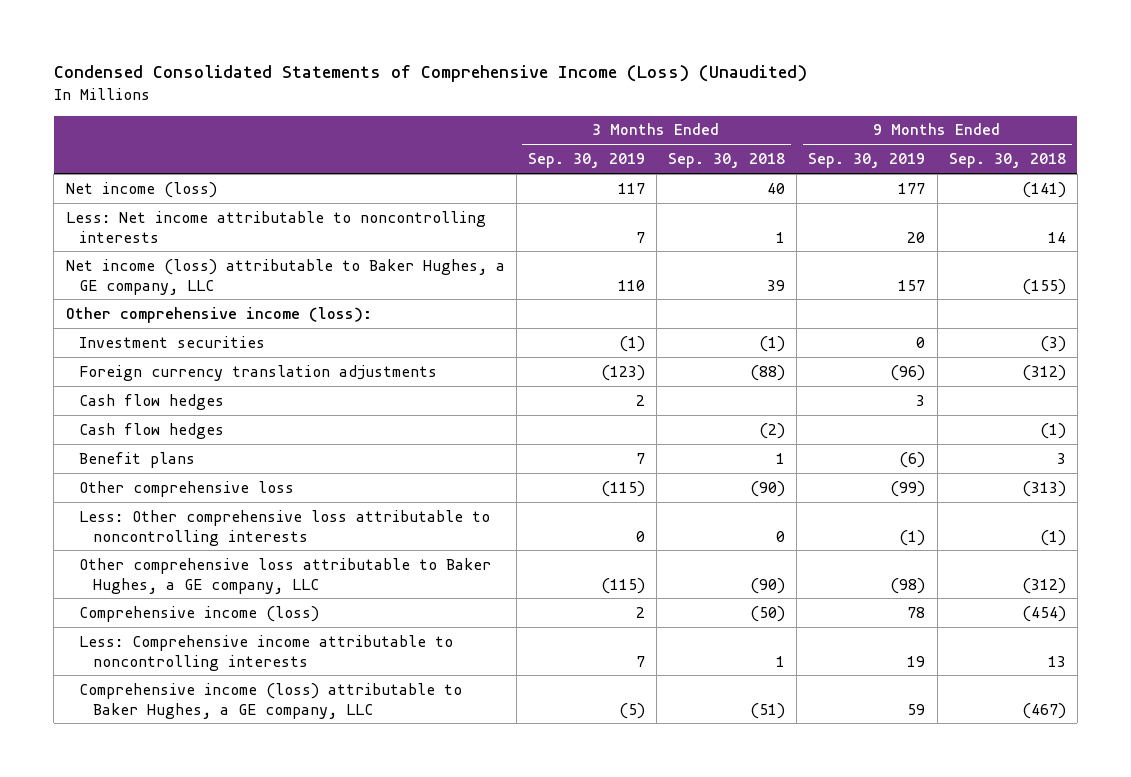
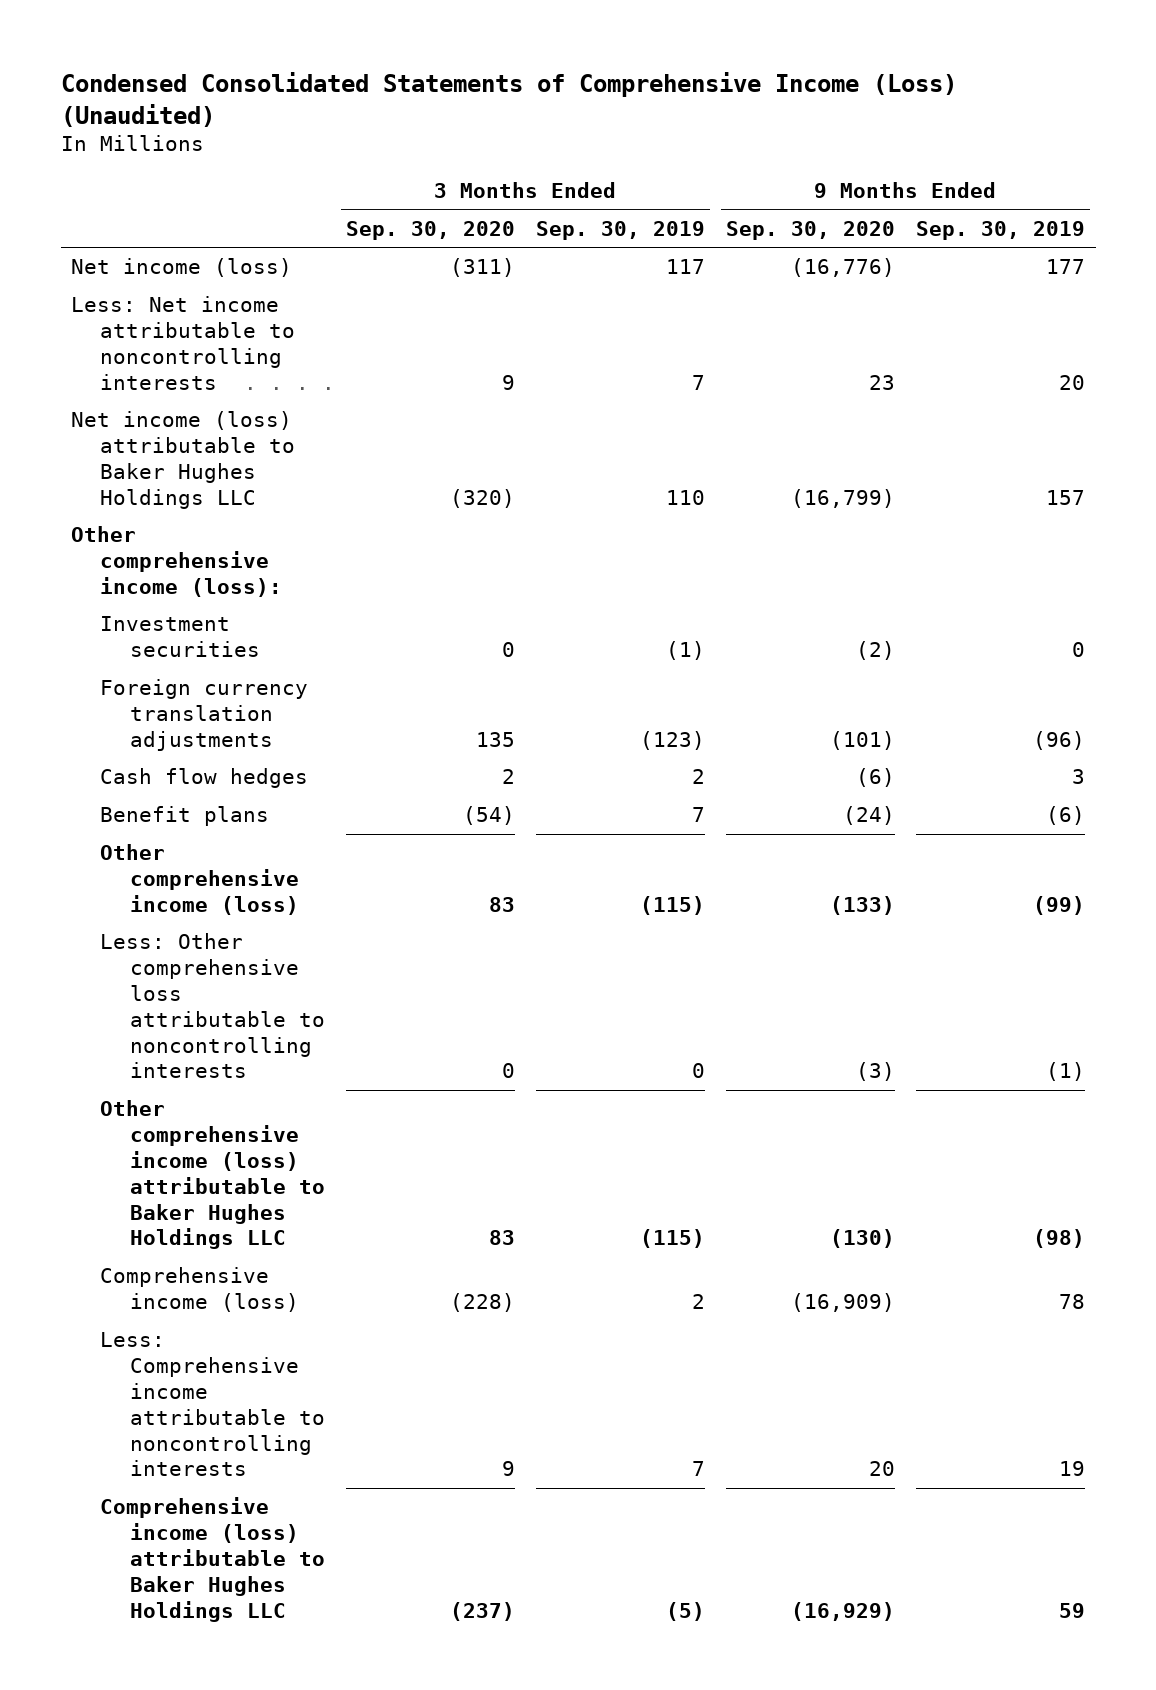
[668,153,786,169] Sep. 30, 2018 -> none
[948,153,1066,169] Sep. 30, 2018 -> none
none -> [345,220,515,240] Sep. 30, 2020
none -> [725,220,895,240] Sep. 30, 2020
[65,258,505,295] Net income (loss) attributable to Baker Hughes, a GE company, LLC -> [71,411,296,509] Net income (loss) attributable to Baker Hughes Holdings LLC
[79,422,225,439] Cash flow hedges -> none
[79,480,295,497] Other comprehensive loss -> [100,844,299,915] Other comprehensive income (loss)
[79,557,492,594] Other comprehensive loss attributable to Baker Hughes, a GE company, LLC -> [100,1100,325,1250] Other comprehensive income (loss) attributable to Baker Hughes Holdings LLC
[79,682,463,719] Comprehensive income (loss) attributable to Baker Hughes, a GE company, LLC -> [100,1497,325,1622] Comprehensive income (loss) attributable to Baker Hughes Holdings LLC

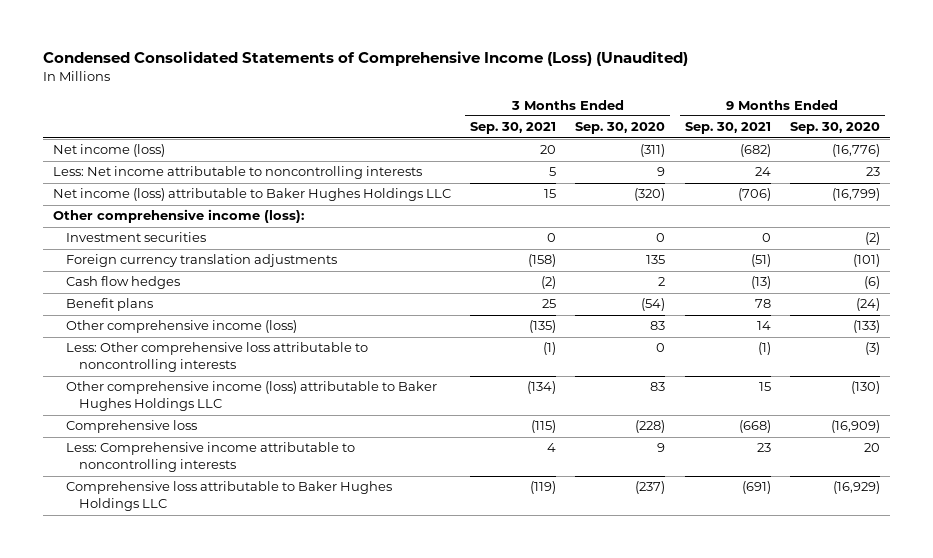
[535,220,705,240] Sep. 30, 2019 -> none
[915,220,1085,240] Sep. 30, 2019 -> none
none -> [470,122,557,135] Sep. 30, 2021
none -> [684,122,771,135] Sep. 30, 2021
[100,1267,299,1313] Comprehensive income (loss) -> [65,420,197,434] Comprehensive loss
[100,1497,325,1622] Comprehensive income (loss) attributable to Baker Hughes Holdings LLC -> [65,481,392,512] Comprehensive loss attributable to Baker Hughes Holdings LLC

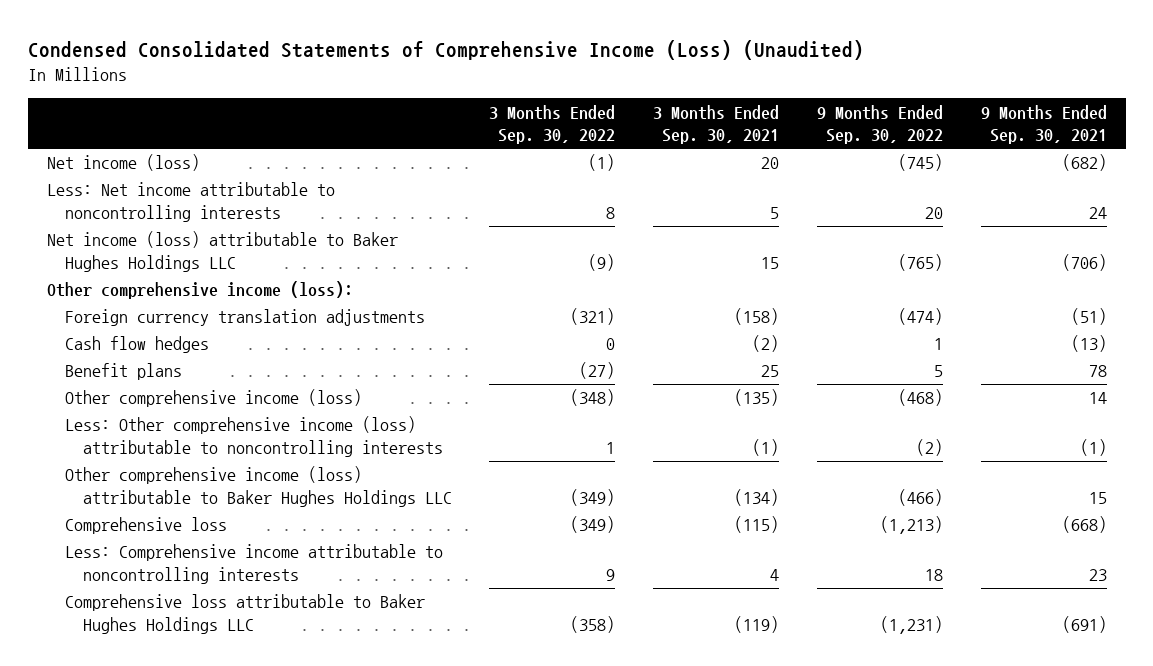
[575,122,666,135] Sep. 30, 2020 -> none
[790,122,881,135] Sep. 30, 2020 -> none
none -> [489,104,616,145] 3 Months Ended Sep. 30, 2022
none -> [816,104,943,145] 9 Months Ended Sep. 30, 2022
[65,232,206,243] Investment securities -> none
[65,342,368,373] Less: Other comprehensive loss attributable to noncontrolling interests -> [64,416,443,457] Less: Other comprehensive income (loss) attributable to noncontrolling interests

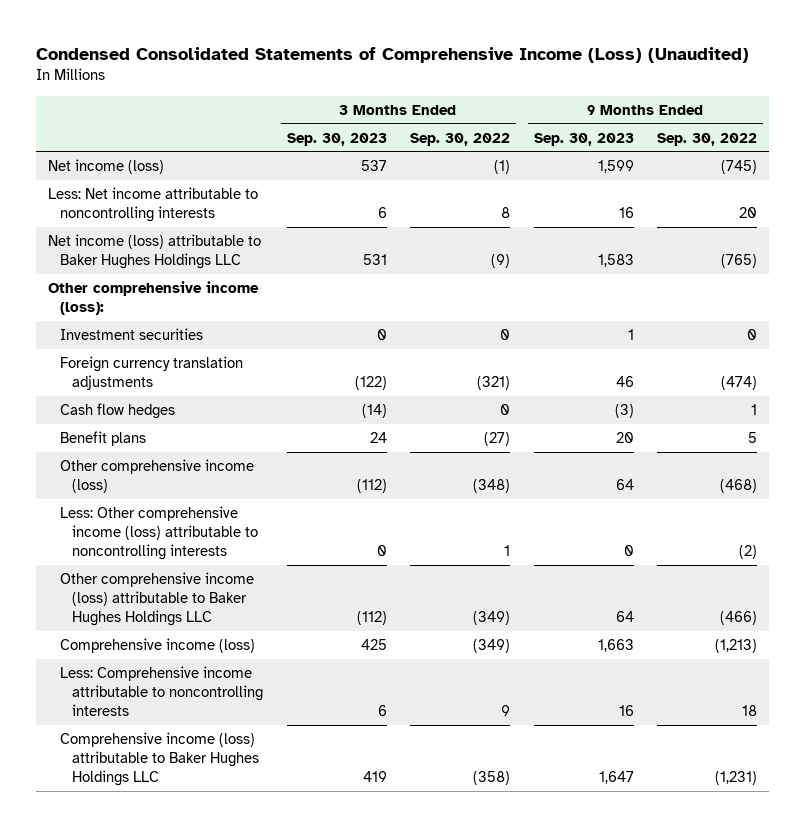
[653,104,780,145] 3 Months Ended Sep. 30, 2021 -> none
[980,104,1107,145] 9 Months Ended Sep. 30, 2021 -> none
none -> [286,132,387,146] Sep. 30, 2023
none -> [533,132,634,146] Sep. 30, 2023
none -> [60,328,204,341] Investment securities
[64,517,227,535] Comprehensive loss -> [60,638,256,654] Comprehensive income (loss)
[64,594,425,634] Comprehensive loss attributable to Baker Hughes Holdings LLC -> [60,732,259,786] Comprehensive income (loss) attributable to Baker Hughes Holdings LLC

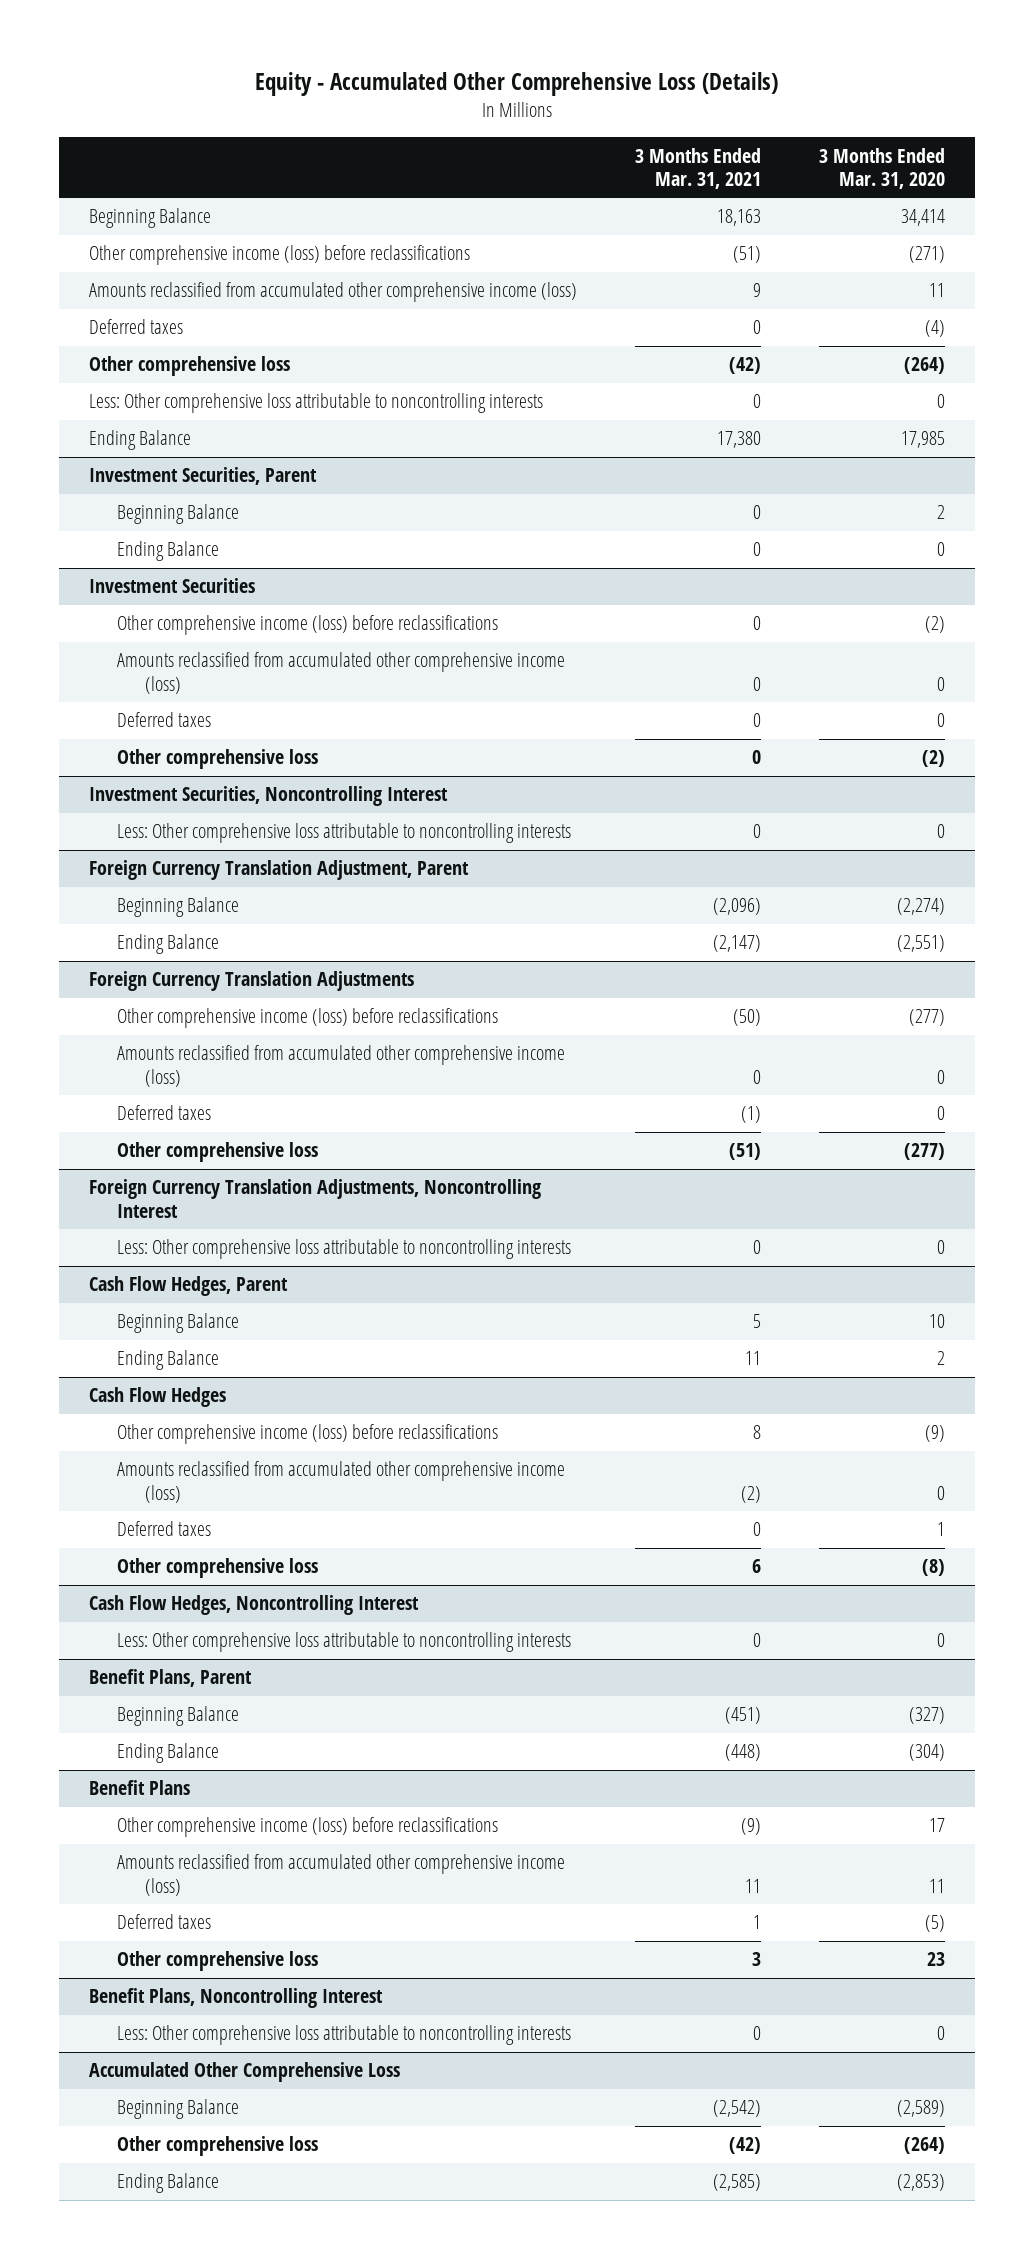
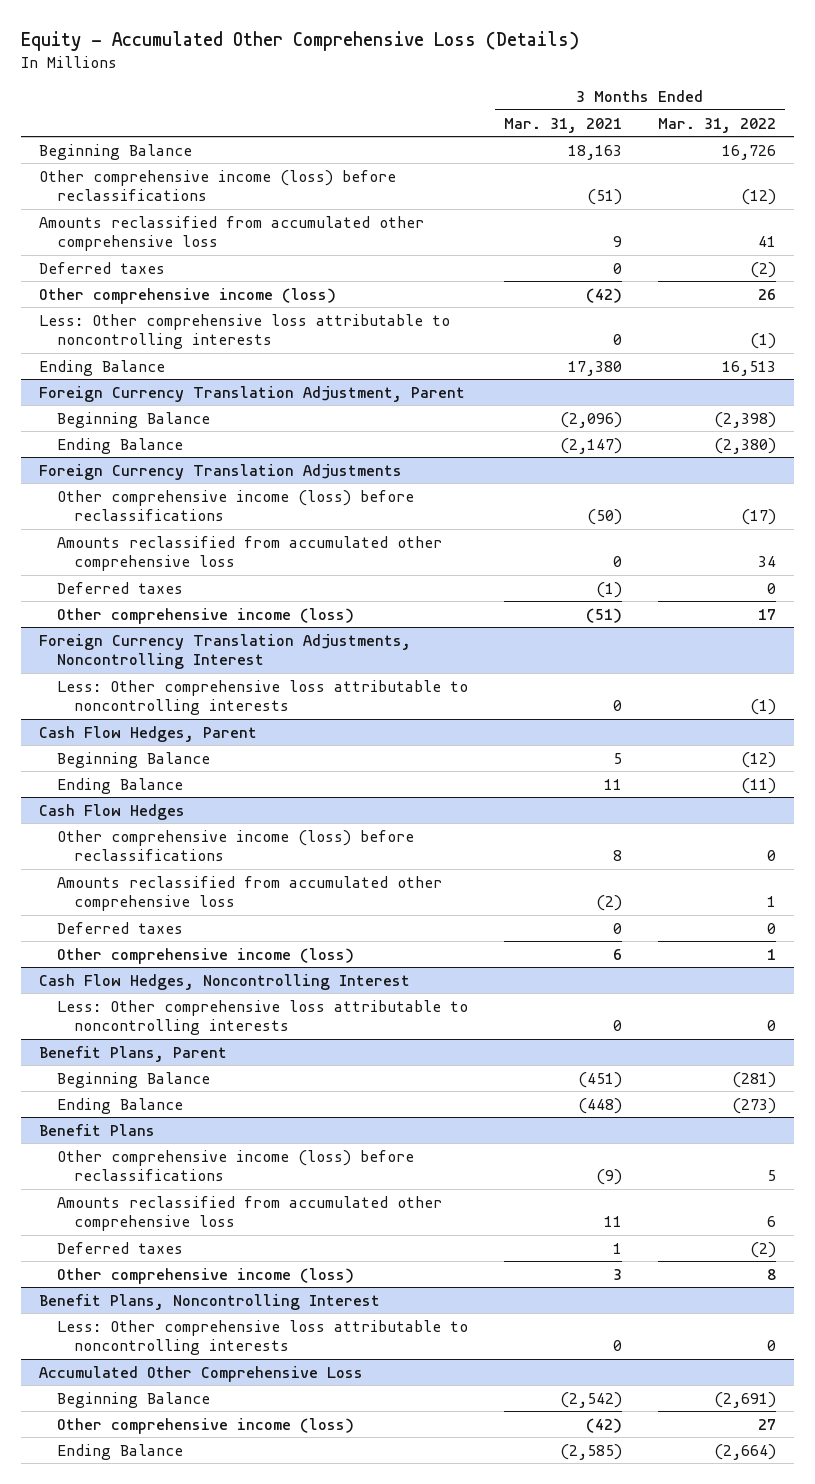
[819,147,946,190] 3 Months Ended Mar. 31, 2020 -> none
none -> [657,117,776,133] Mar. 31, 2022
[88,282,577,303] Amounts reclassified from accumulated other comprehensive income (loss) -> [39,215,425,251] Amounts reclassified from accumulated other comprehensive loss
[88,356,290,377] Other comprehensive loss -> [39,287,337,304] Other comprehensive income (loss)
[88,467,317,486] Investment Securities, Parent -> none
[116,504,239,525] Beginning Balance -> none
[116,541,219,562] Ending Balance -> none
[88,578,255,594] Investment Securities -> none
[116,615,498,636] Other comprehensive income (loss) before reclassifications -> none
[116,652,565,694] Amounts reclassified from accumulated other comprehensive income (loss) -> none
[116,712,211,728] Deferred taxes -> none
[116,749,318,770] Other comprehensive loss -> none
[88,786,448,807] Investment Securities, Noncontrolling Interest -> none
[116,823,571,844] Less: Other comprehensive loss attributable to noncontrolling interests -> none
[116,1045,565,1087] Amounts reclassified from accumulated other comprehensive income (loss) -> [56,535,442,571] Amounts reclassified from accumulated other comprehensive loss
[116,1142,318,1163] Other comprehensive loss -> [56,607,354,624] Other comprehensive income (loss)
[116,1461,565,1503] Amounts reclassified from accumulated other comprehensive income (loss) -> [56,875,442,911] Amounts reclassified from accumulated other comprehensive loss
[116,1558,318,1579] Other comprehensive loss -> [56,947,354,964] Other comprehensive income (loss)
[116,1854,565,1896] Amounts reclassified from accumulated other comprehensive income (loss) -> [56,1195,442,1231] Amounts reclassified from accumulated other comprehensive loss
[116,1951,318,1972] Other comprehensive loss -> [56,1267,354,1284] Other comprehensive income (loss)
[116,2136,318,2157] Other comprehensive loss -> [56,1417,354,1434] Other comprehensive income (loss)

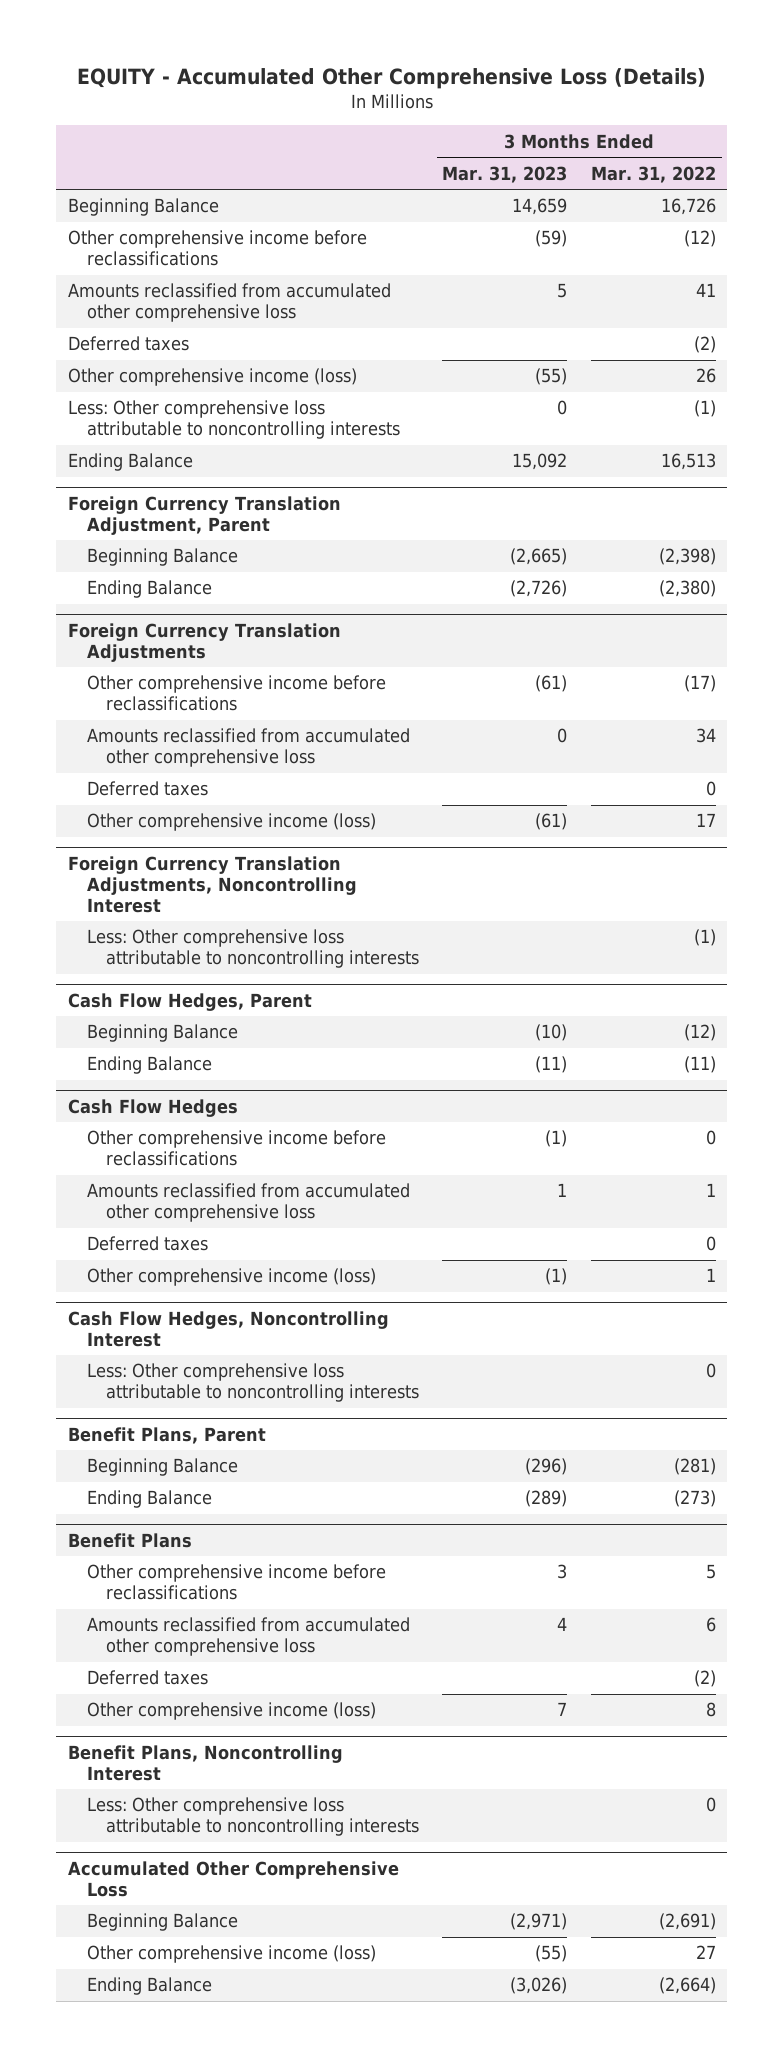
[21,31,580,52] Equity - Accumulated Other Comprehensive Loss (Details) -> [76,67,706,89] EQUITY - Accumulated Other Comprehensive Loss (Details)
[503,117,622,133] Mar. 31, 2021 -> none
none -> [442,165,568,183] Mar. 31, 2023
[39,169,397,201] Other comprehensive income (loss) before reclassifications -> [67,230,367,267] Other comprehensive income before reclassifications
[56,489,414,521] Other comprehensive income (loss) before reclassifications -> [86,675,386,712] Other comprehensive income before reclassifications
[56,829,414,861] Other comprehensive income (loss) before reclassifications -> [86,1130,386,1167] Other comprehensive income before reclassifications
[56,1149,414,1181] Other comprehensive income (loss) before reclassifications -> [86,1564,386,1601] Other comprehensive income before reclassifications

